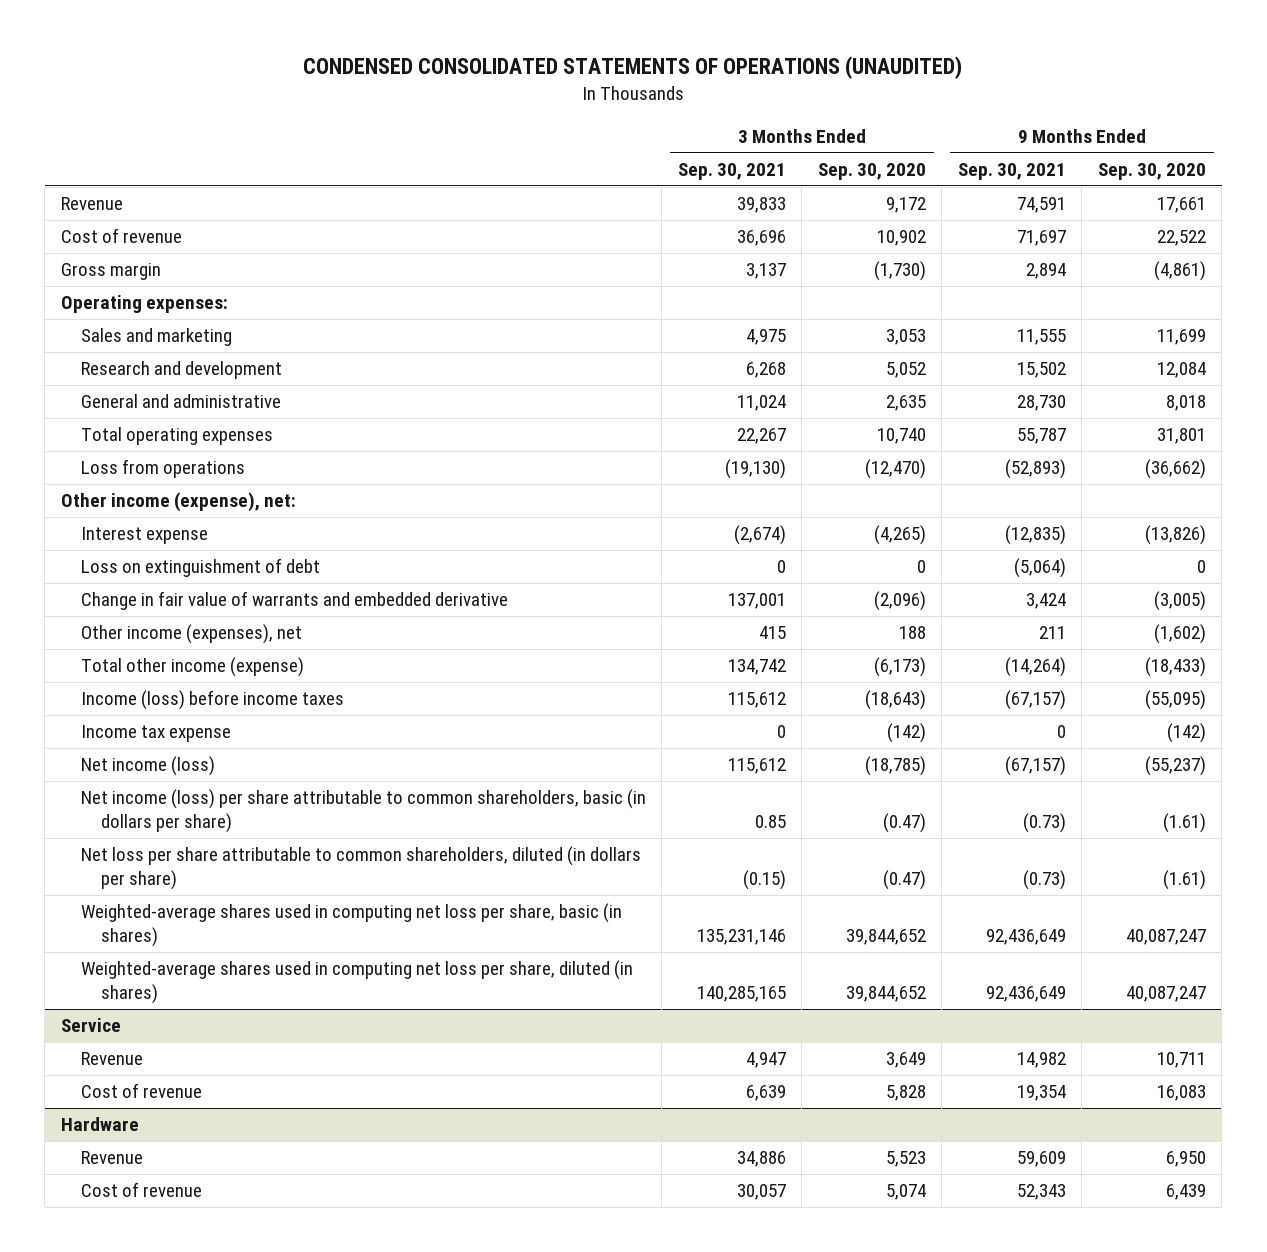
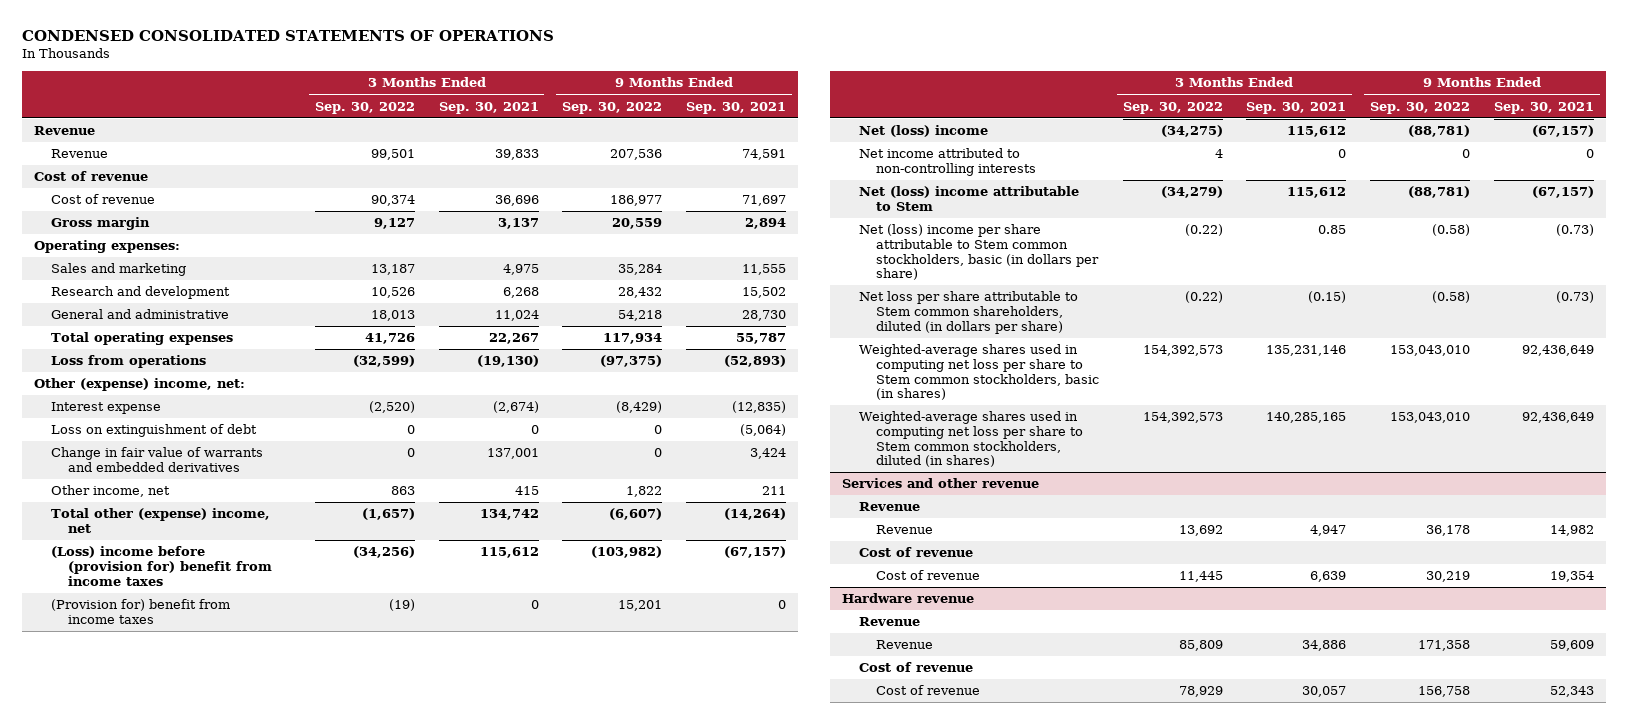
[303,56,963,80] CONDENSED CONSOLIDATED STATEMENTS OF OPERATIONS (UNAUDITED) -> [21,30,554,42] CONDENSED CONSOLIDATED STATEMENTS OF OPERATIONS
[817,163,926,181] Sep. 30, 2020 -> none
[1097,163,1206,181] Sep. 30, 2020 -> none
none -> [314,101,415,114] Sep. 30, 2022
none -> [562,101,663,114] Sep. 30, 2022
none -> [33,126,95,136] Revenue
none -> [33,171,148,182] Cost of revenue
[60,492,296,513] Other income (expense), net: -> [33,378,245,392] Other (expense) income, net:
[80,591,508,611] Change in fair value of warrants and embedded derivative -> [50,447,263,472] Change in fair value of warrants and embedded derivatives
[80,624,302,645] Other income (expenses), net -> [50,485,170,498] Other income, net
[80,657,304,678] Total other income (expense) -> [50,508,270,533] Total other (expense) income, net
[80,690,344,711] Income (loss) before income taxes -> [50,546,272,586] (Loss) income before (provision for) benefit from income taxes
[80,725,231,743] Income tax expense -> [50,599,230,624] (Provision for) benefit from income taxes
none -> [858,125,988,138] Net (loss) income
none -> [858,148,1036,176] Net income attributed to non-controlling interests
[80,756,215,777] Net income (loss) -> [858,186,1079,211] Net (loss) income attributable to Stem
[80,789,646,834] Net income (loss) per share attributable to common shareholders, basic (in dollars per share) -> [858,224,1099,281] Net (loss) income per share attributable to Stem common stockholders, basic (in dollars per share)
[80,846,641,891] Net loss per share attributable to common shareholders, diluted (in dollars per share) -> [858,291,1078,334] Net loss per share attributable to Stem common shareholders, diluted (in dollars per share)
[80,903,622,948] Weighted-average shares used in computing net loss per share, basic (in shares) -> [858,344,1099,401] Weighted-average shares used in computing net loss per share to Stem common stockholders, basic (in shares)
[80,960,633,1005] Weighted-average shares used in computing net loss per share, diluted (in shares) -> [858,411,1083,468] Weighted-average shares used in computing net loss per share to Stem common stockholders, diluted (in shares)
[60,1018,121,1033] Service -> [841,478,1039,489] Services and other revenue
none -> [858,502,920,512] Revenue
none -> [858,547,973,558] Cost of revenue
[60,1117,139,1132] Hardware -> [841,593,974,604] Hardware revenue
none -> [858,617,920,627] Revenue
none -> [858,662,973,673] Cost of revenue

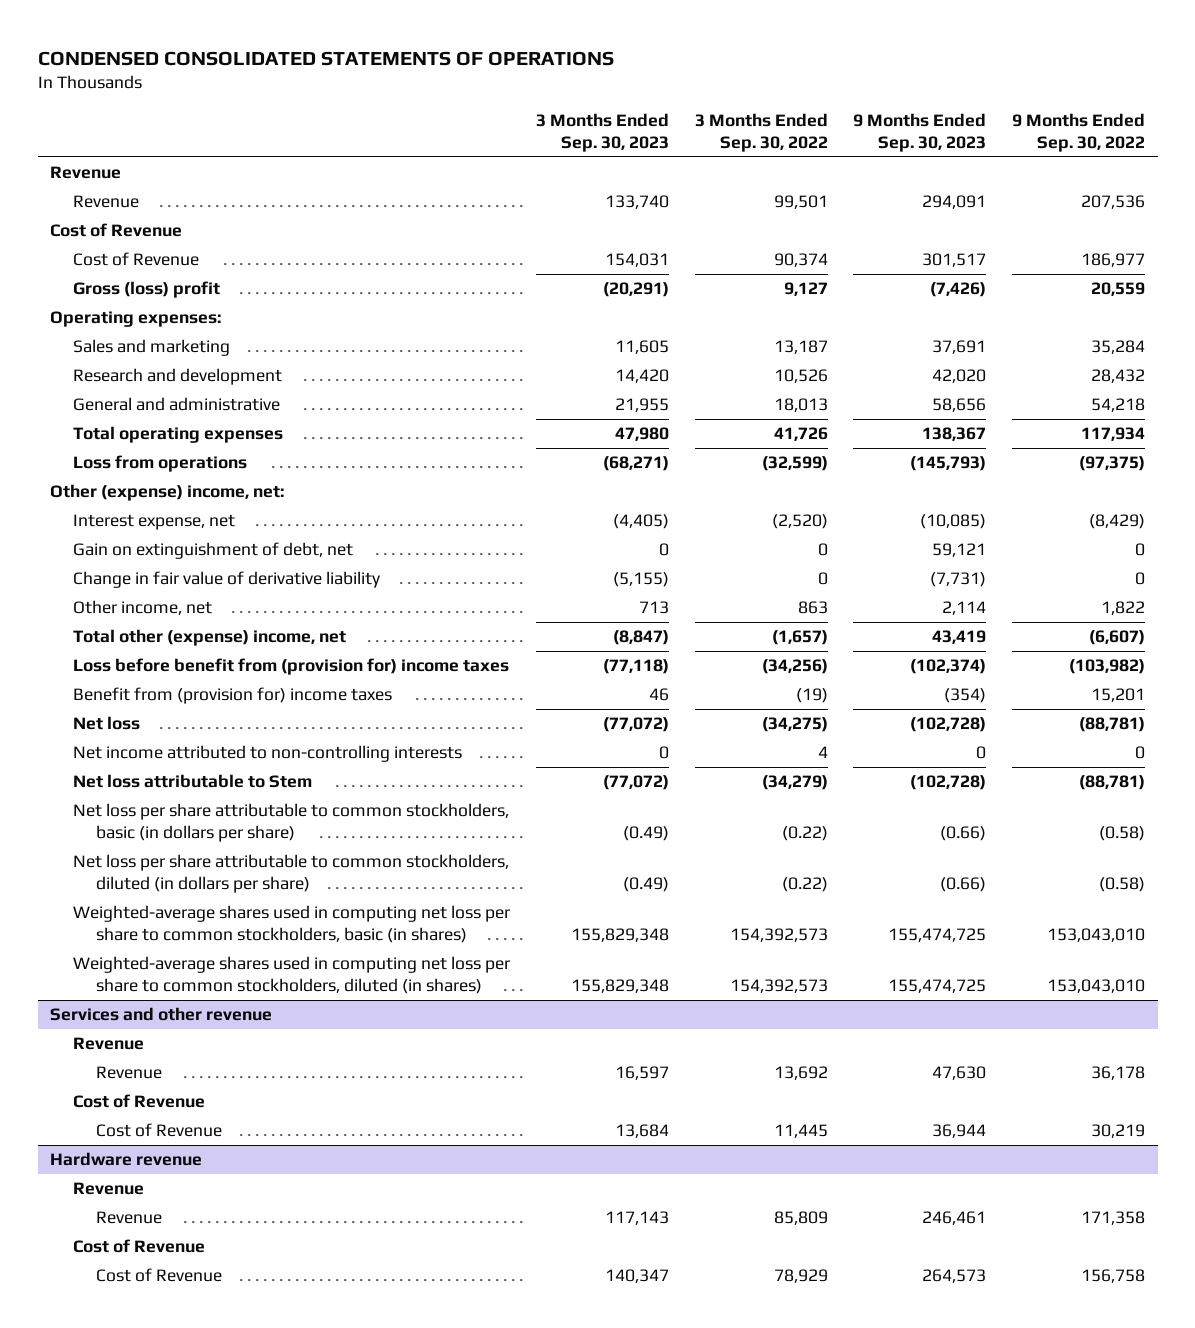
[438,101,539,114] Sep. 30, 2021 -> none
[686,101,787,114] Sep. 30, 2021 -> none
none -> [535,112,669,153] 3 Months Ended Sep. 30, 2023
none -> [853,112,987,153] 9 Months Ended Sep. 30, 2023
[33,171,148,182] Cost of revenue -> [50,222,183,237] Cost of Revenue
[50,194,155,205] Cost of revenue -> [72,251,199,266] Cost of Revenue
[50,217,150,231] Gross margin -> [72,280,220,298] Gross (loss) profit
[50,402,161,415] Interest expense -> [72,513,235,530] Interest expense, net
[50,424,257,438] Loss on extinguishment of debt -> [72,541,353,559] Gain on extinguishment of debt, net
[50,447,263,472] Change in fair value of warrants and embedded derivatives -> [72,570,380,588] Change in fair value of derivative liability
[50,546,272,586] (Loss) income before (provision for) benefit from income taxes -> [72,657,509,675] Loss before benefit from (provision for) income taxes
[50,599,230,624] (Provision for) benefit from income taxes -> [72,686,392,704] Benefit from (provision for) income taxes
[858,125,988,138] Net (loss) income -> [72,715,140,730] Net loss
[858,186,1079,211] Net (loss) income attributable to Stem -> [72,773,312,788] Net loss attributable to Stem
[858,224,1099,281] Net (loss) income per share attributable to Stem common stockholders, basic (in dollars per share) -> [72,802,509,843] Net loss per share attributable to common stockholders, basic (in dollars per share)
[858,291,1078,334] Net loss per share attributable to Stem common shareholders, diluted (in dollars per share) -> [72,853,509,894] Net loss per share attributable to common stockholders, diluted (in dollars per share)
[858,344,1099,401] Weighted-average shares used in computing net loss per share to Stem common stockholders, basic (in shares) -> [72,904,510,944] Weighted-average shares used in computing net loss per share to common stockholders, basic (in shares)
[858,411,1083,468] Weighted-average shares used in computing net loss per share to Stem common stockholders, diluted (in shares) -> [72,955,510,995] Weighted-average shares used in computing net loss per share to common stockholders, diluted (in shares)
[858,547,973,558] Cost of revenue -> [72,1093,205,1108] Cost of Revenue
[875,570,980,581] Cost of revenue -> [95,1122,222,1137] Cost of Revenue
[858,662,973,673] Cost of revenue -> [72,1238,205,1253] Cost of Revenue
[875,685,980,696] Cost of revenue -> [95,1267,222,1282] Cost of Revenue

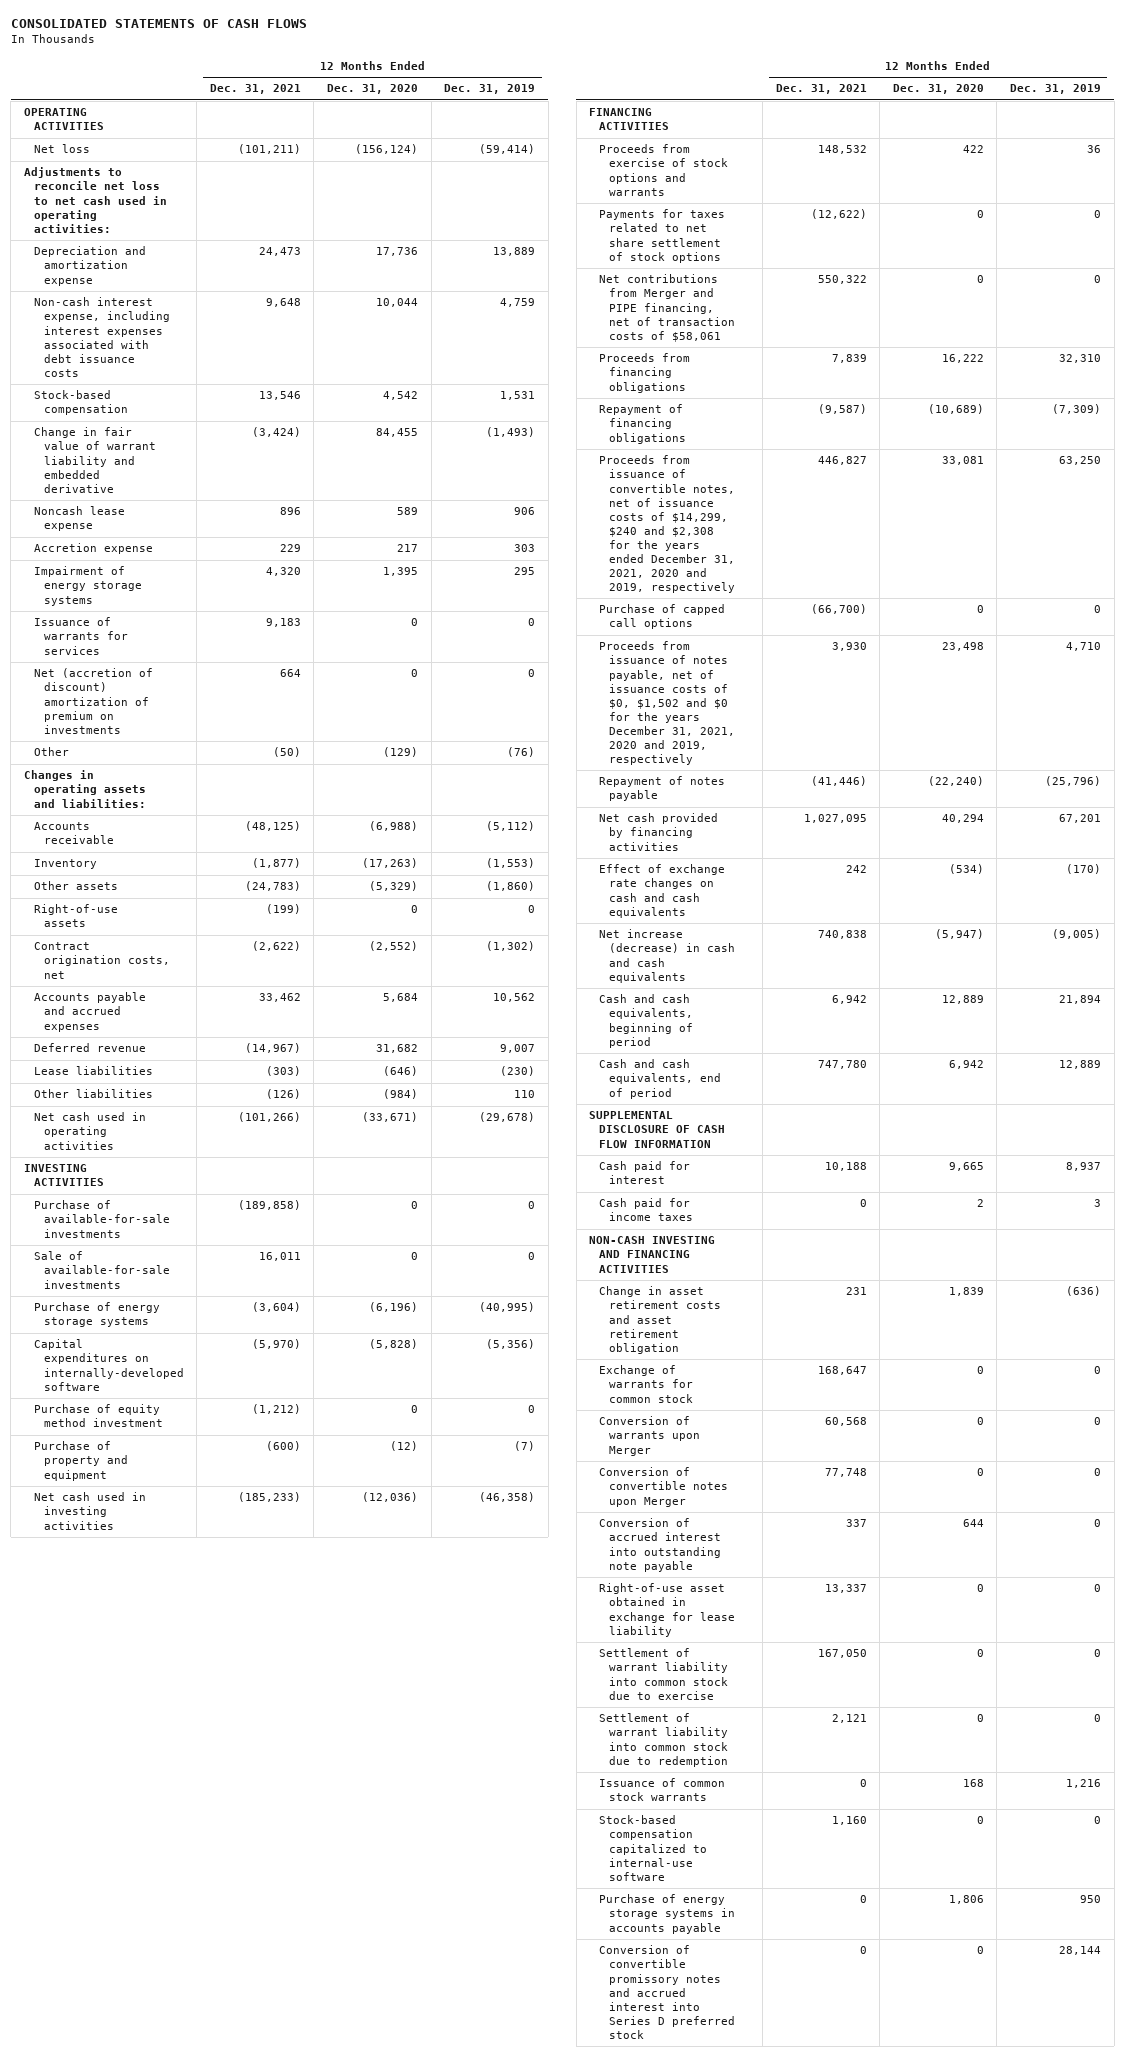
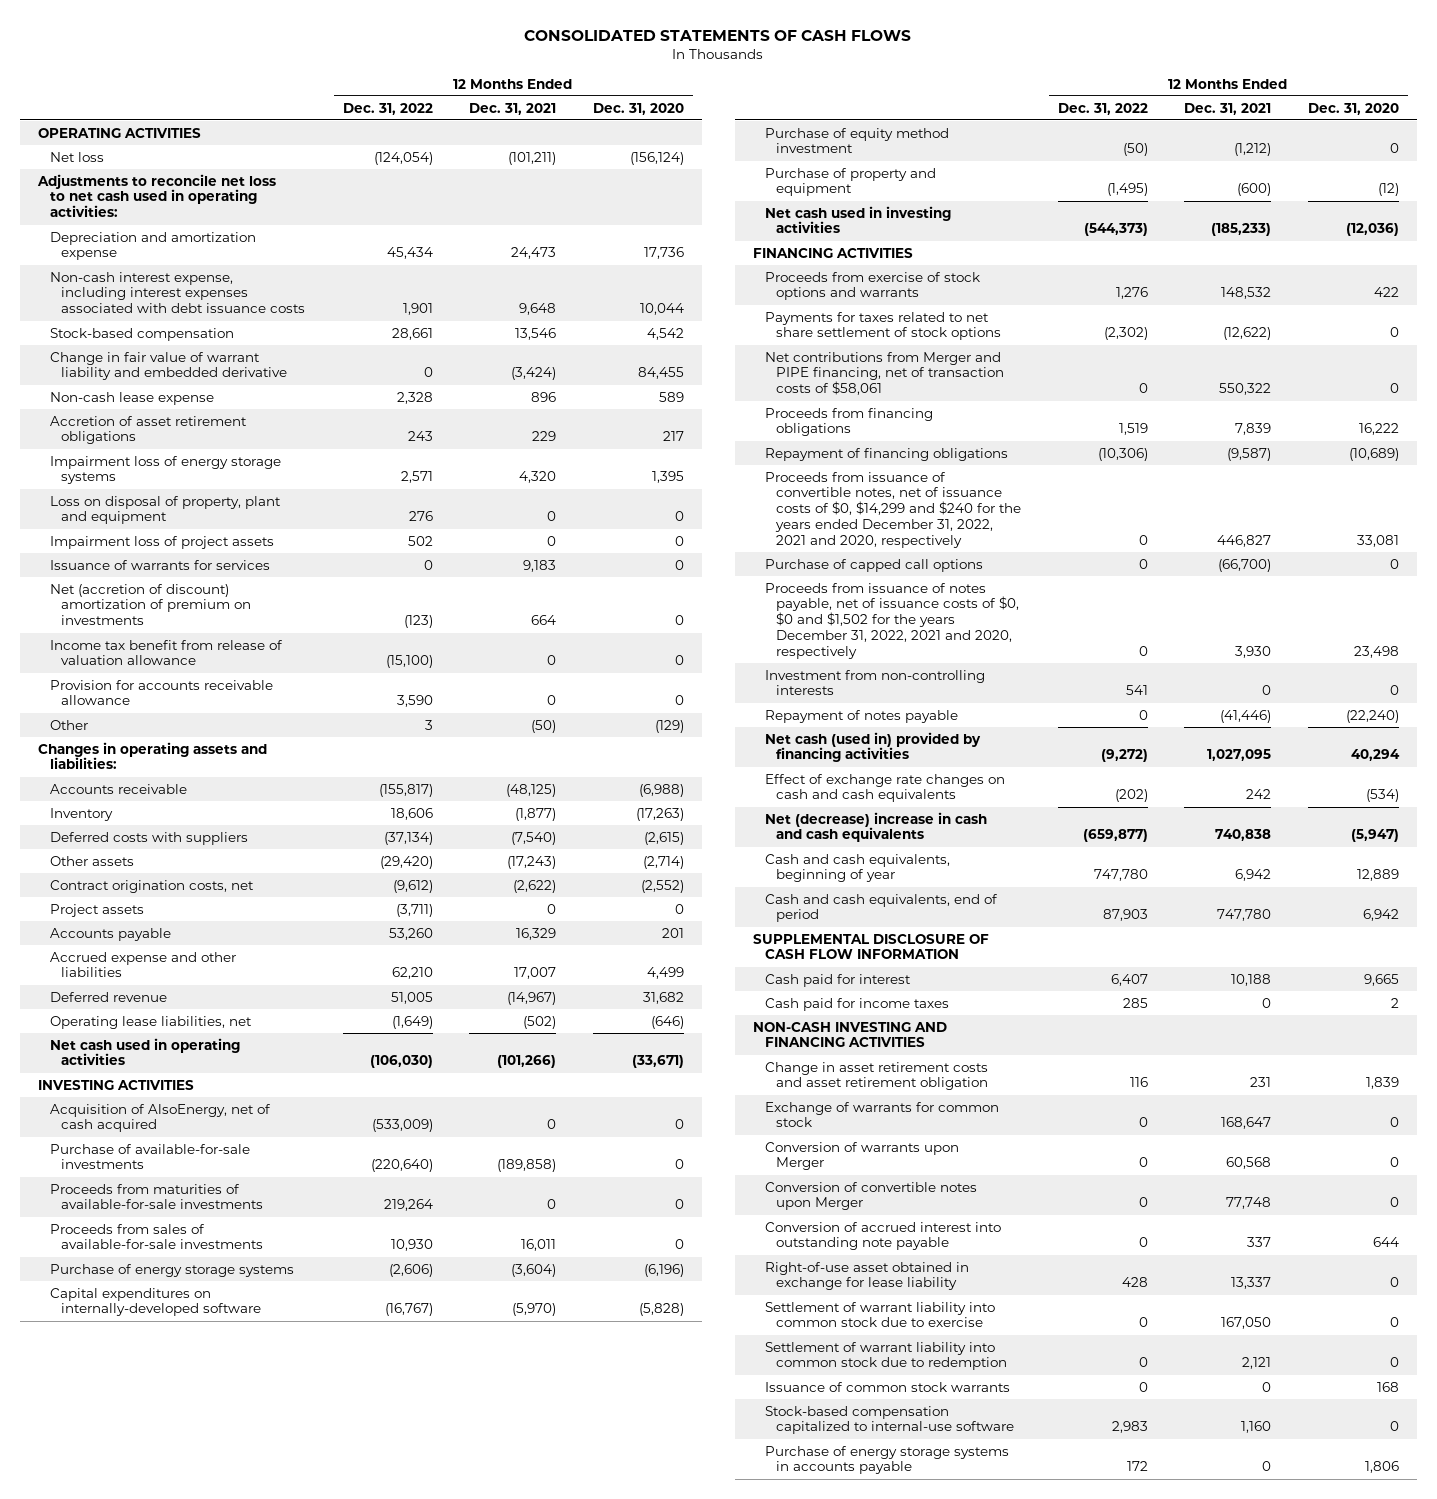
[444,84,536,95] Dec. 31, 2019 -> none
none -> [342,102,433,115] Dec. 31, 2022
[33,506,125,532] Noncash lease expense -> [49,391,214,405] Non-cash lease expense
[33,543,153,555] Accretion expense -> [49,415,247,445] Accretion of asset retirement obligations
[33,566,142,606] Impairment of energy storage systems -> [49,455,281,485] Impairment loss of energy storage systems
none -> [49,495,281,525] Loss on disposal of property, plant and equipment
none -> [49,535,274,549] Impairment loss of project assets
none -> [49,639,283,666] Income tax benefit from release of valuation allowance
none -> [49,679,273,706] Provision for accounts receivable allowance
[33,904,118,928] Right-of-use assets -> none
none -> [49,831,248,845] Deferred costs with suppliers
[244,881,301,892] (24,783) -> [507,855,557,869] (17,243)
[369,881,419,892] (5,329) -> [642,855,684,869] (2,714)
[33,992,146,1032] Accounts payable and accrued expenses -> none
none -> [49,903,144,917] Project assets
none -> [49,927,171,941] Accounts payable
none -> [49,951,236,978] Accrued expense and other liabilities
[33,1089,153,1099] Other liabilities -> none
[33,1066,153,1076] Lease liabilities -> [49,1015,252,1029] Operating lease liabilities, net
[265,1066,301,1077] (303) -> [523,1015,557,1029] (502)
none -> [49,1103,271,1133] Acquisition of AlsoEnergy, net of cash acquired
none -> [49,1183,264,1210] Proceeds from maturities of available-for-sale investments
[33,1251,170,1289] Sale of available-for-sale investments -> [49,1223,264,1250] Proceeds from sales of available-for-sale investments
[599,455,736,593] Proceeds from issuance of convertible notes, net of issuance costs of $14,299, $240 and $2,308 for the years ended December 31, 2021, 2020 and 2019, respectively -> [764,471,1022,549] Proceeds from issuance of convertible notes, net of issuance costs of $0, $14,299 and $240 for the years ended December 31, 2022, 2021 and 2020, respectively
[599,641,736,765] Proceeds from issuance of notes payable, net of issuance costs of $0, $1,502 and $0 for the years December 31, 2021, 2020 and 2019, respectively -> [764,582,1020,660] Proceeds from issuance of notes payable, net of issuance costs of $0, $0 and $1,502 for the years December 31, 2022, 2021 and 2020, respectively
none -> [764,669,985,696] Investment from non-controlling interests
[599,813,719,851] Net cash provided by financing activities -> [764,731,981,763] Net cash (used in) provided by financing activities
[599,929,736,983] Net increase (decrease) in cash and cash equivalents -> [764,811,987,843] Net (decrease) increase in cash and cash equivalents
[599,994,694,1048] Cash and cash equivalents, beginning of period -> [764,853,950,883] Cash and cash equivalents, beginning of year
[599,1945,736,2039] Conversion of convertible promissory notes and accrued interest into Series D preferred stock -> none

